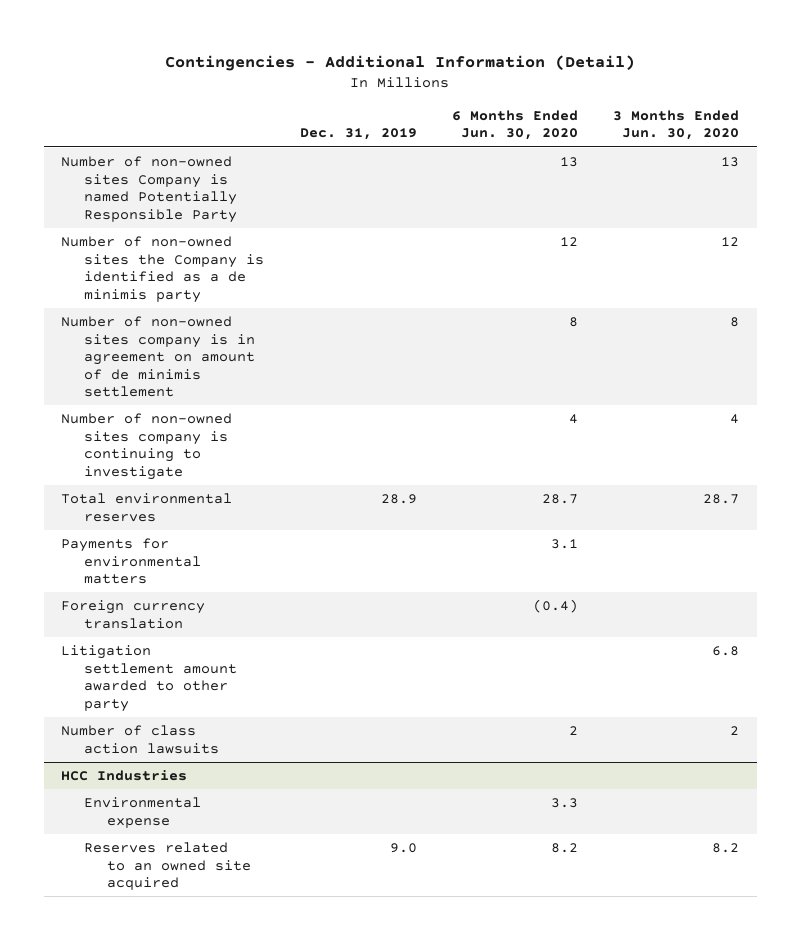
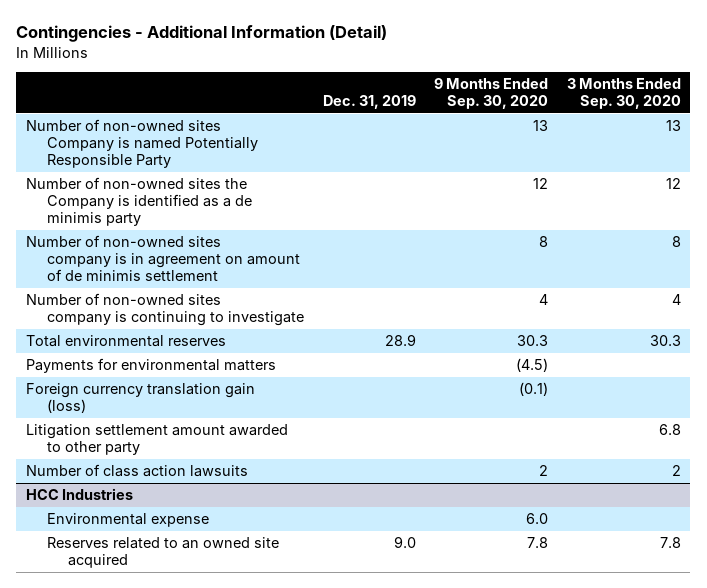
[451,109,578,141] 6 Months Ended Jun. 30, 2020 -> none
[613,109,740,141] 3 Months Ended Jun. 30, 2020 -> none
none -> [434,77,549,109] 9 Months Ended Sep. 30, 2020
none -> [567,77,682,109] 3 Months Ended Sep. 30, 2020
[61,599,206,629] Foreign currency translation -> [25,383,255,414] Foreign currency translation gain (loss)

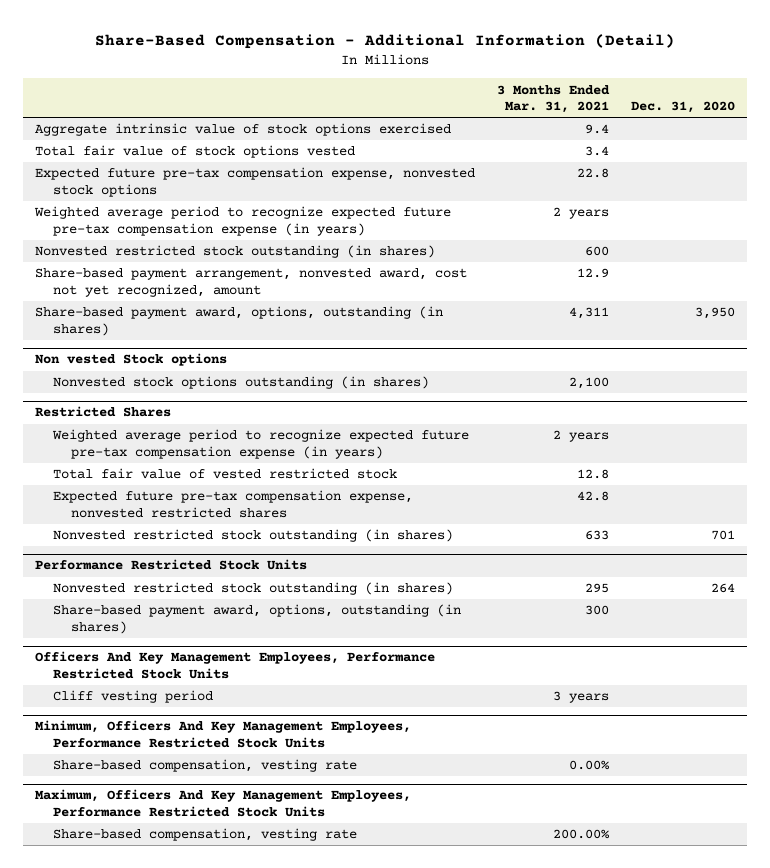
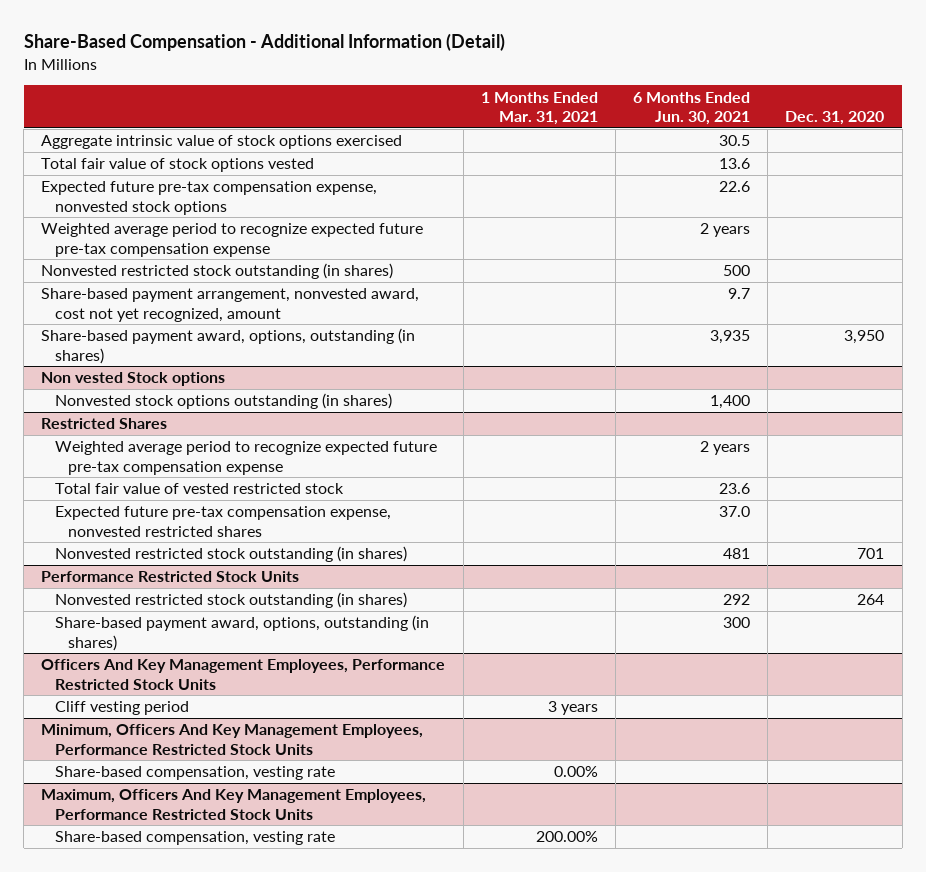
[496,84,610,114] 3 Months Ended Mar. 31, 2021 -> none
none -> [480,91,598,125] 1 Months Ended Mar. 31, 2021
none -> [633,91,751,125] 6 Months Ended Jun. 30, 2021
[33,206,451,236] Weighted average period to recognize expected future pre-tax compensation expense (in years) -> [41,223,424,257] Weighted average period to recognize expected future pre-tax compensation expense
[51,429,469,459] Weighted average period to recognize expected future pre-tax compensation expense (in years) -> [54,441,437,475] Weighted average period to recognize expected future pre-tax compensation expense

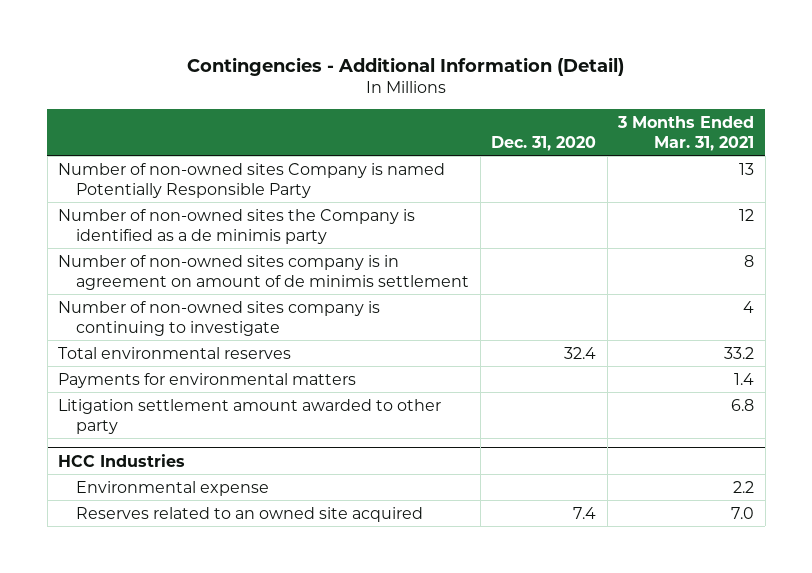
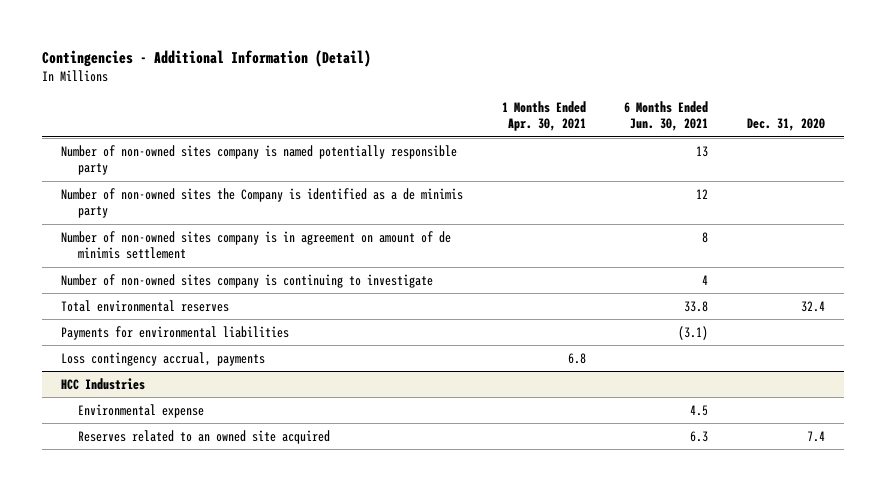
[617,115,755,151] 3 Months Ended Mar. 31, 2021 -> none
none -> [501,100,586,132] 1 Months Ended Apr. 30, 2021
none -> [624,100,709,132] 6 Months Ended Jun. 30, 2021
[58,162,446,198] Number of non-owned sites Company is named Potentially Responsible Party -> [61,144,458,176] Number of non-owned sites company is named potentially responsible party
[58,398,442,434] Litigation settlement amount awarded to other party -> none
[58,372,357,388] Payments for environmental matters -> [61,325,290,340] Payments for environmental liabilities
none -> [61,351,266,366] Loss contingency accrual, payments

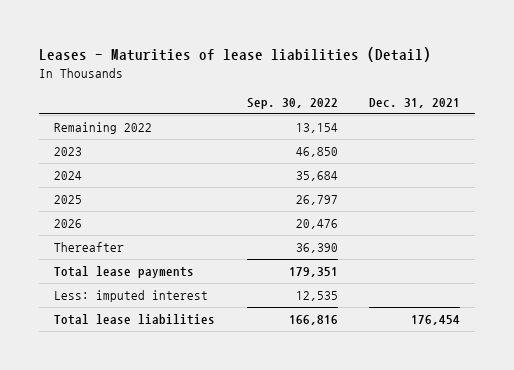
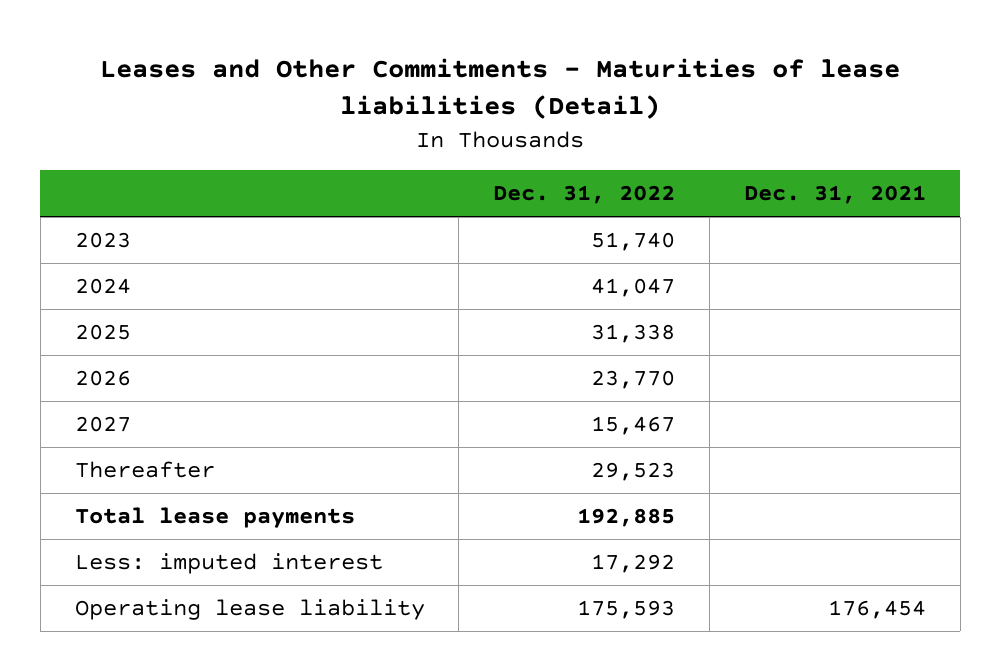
[38,47,431,63] Leases - Maturities of lease liabilities (Detail) -> [100,58,901,120] Leases and Other Commitments - Maturities of lease liabilities (Detail)
[246,97,338,109] Sep. 30, 2022 -> none
none -> [493,185,676,205] Dec. 31, 2022
[54,122,153,135] Remaining 2022 -> none
none -> [74,415,131,432] 2027
[54,314,216,326] Total lease liabilities -> [74,598,425,620] Operating lease liability

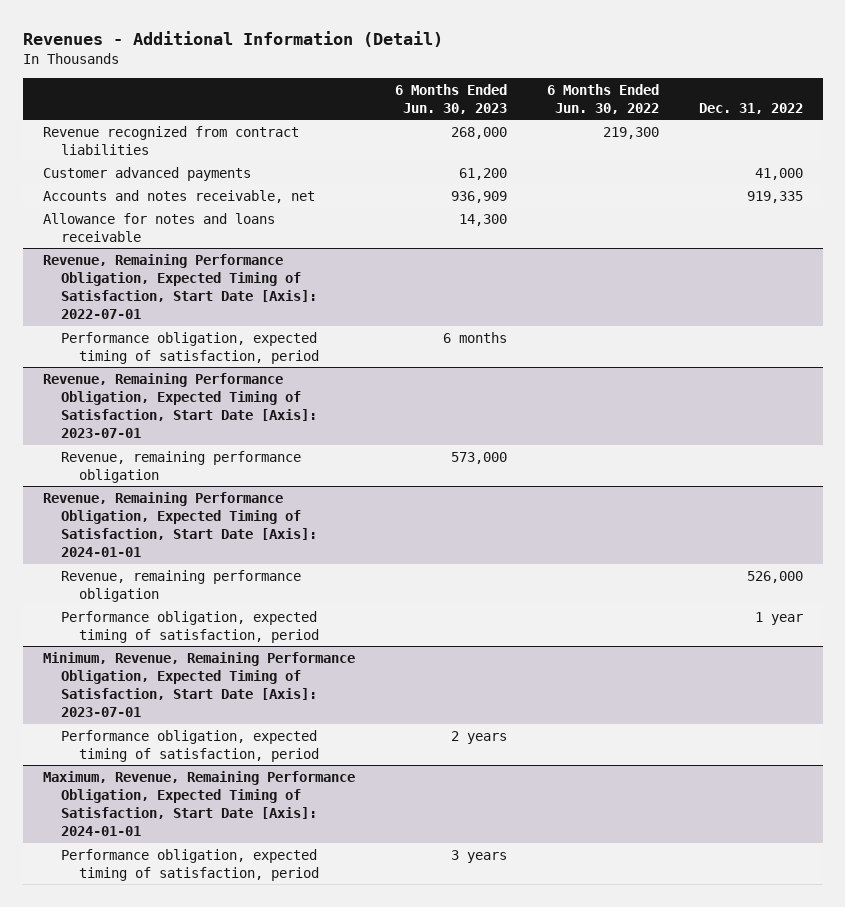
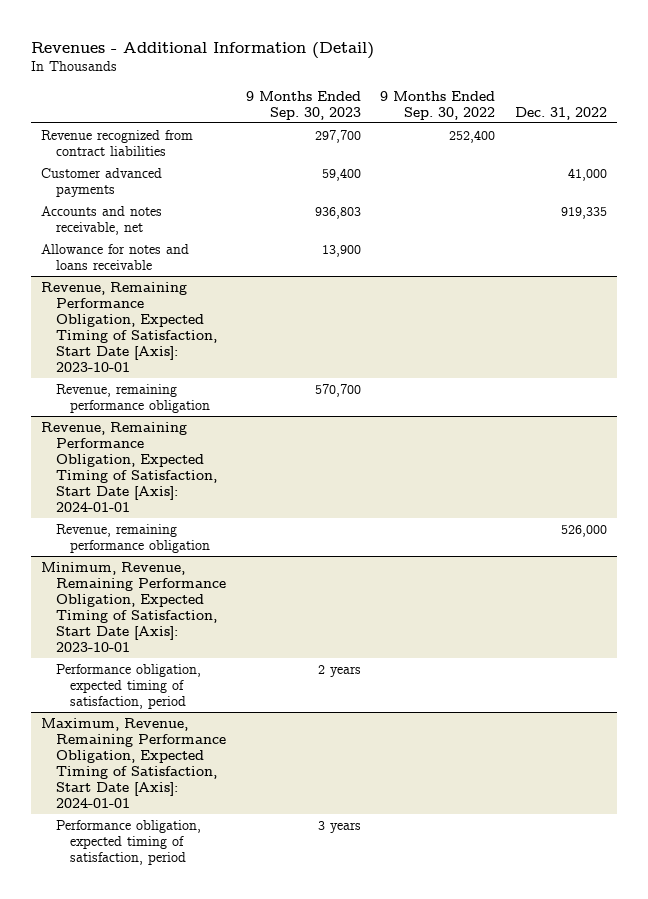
[394,83,507,115] 6 Months Ended Jun. 30, 2023 -> none
[546,83,659,115] 6 Months Ended Jun. 30, 2022 -> none
none -> [245,90,361,120] 9 Months Ended Sep. 30, 2023
none -> [380,90,496,120] 9 Months Ended Sep. 30, 2022
[42,253,317,320] Revenue, Remaining Performance Obligation, Expected Timing of Satisfaction, Start Date [Axis]: 2022-07-01 -> none
[60,331,319,364] Performance obligation, expected timing of satisfaction, period -> none
[42,372,317,439] Revenue, Remaining Performance Obligation, Expected Timing of Satisfaction, Start Date [Axis]: 2023-07-01 -> none
[60,450,301,483] Revenue, remaining performance obligation -> none
none -> [41,281,217,372] Revenue, Remaining Performance Obligation, Expected Timing of Satisfaction, Start Date [Axis]: 2023-10-01
none -> [55,383,211,413] Revenue, remaining performance obligation
[60,610,319,643] Performance obligation, expected timing of satisfaction, period -> none
[42,651,355,718] Minimum, Revenue, Remaining Performance Obligation, Expected Timing of Satisfaction, Start Date [Axis]: 2023-07-01 -> [41,561,226,652] Minimum, Revenue, Remaining Performance Obligation, Expected Timing of Satisfaction, Start Date [Axis]: 2023-10-01

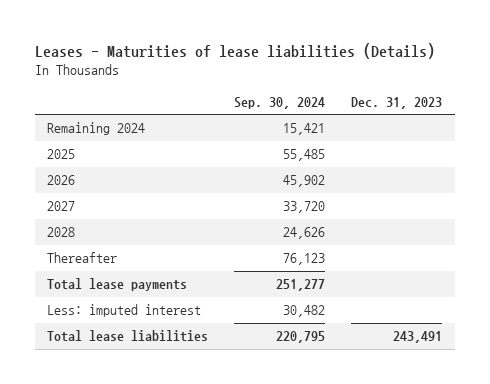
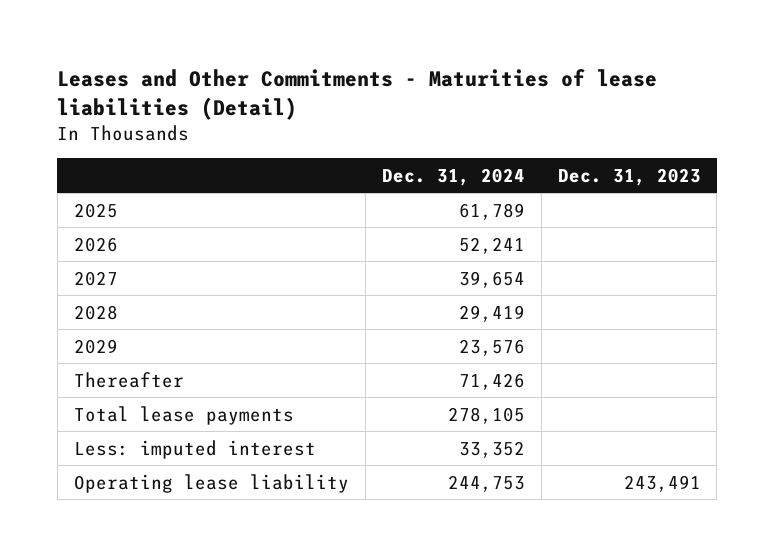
[34,42,435,59] Leases - Maturities of lease liabilities (Details) -> [57,69,658,120] Leases and Other Commitments - Maturities of lease liabilities (Detail)
[234,96,326,109] Sep. 30, 2024 -> none
none -> [381,167,525,186] Dec. 31, 2024
[47,122,146,136] Remaining 2024 -> none
none -> [73,338,118,354] 2029
[47,330,209,343] Total lease liabilities -> [73,473,349,493] Operating lease liability

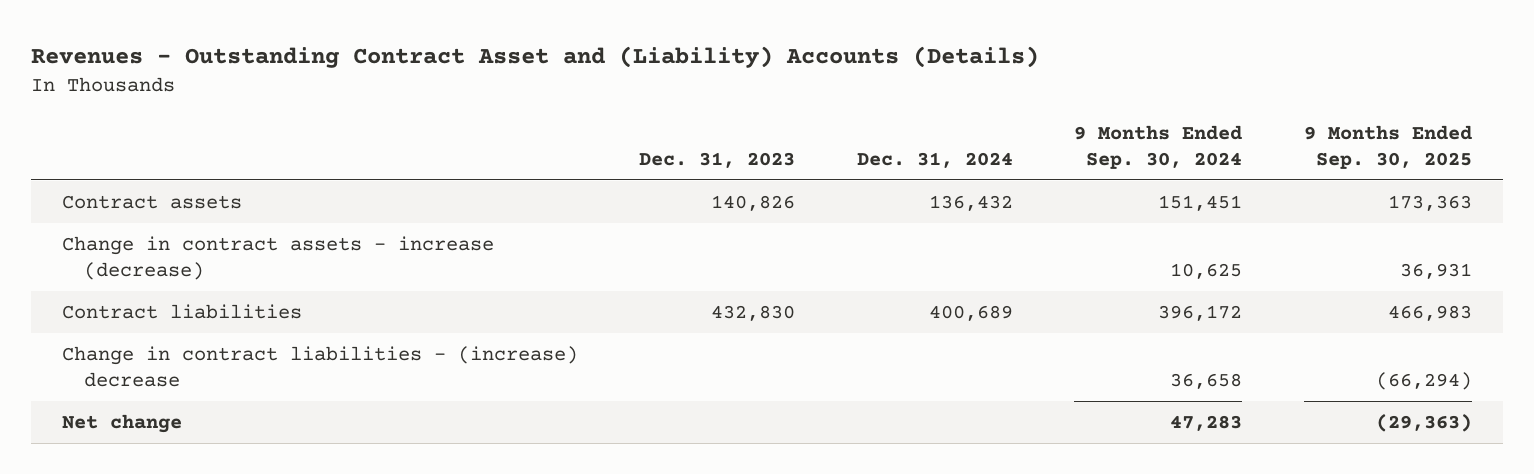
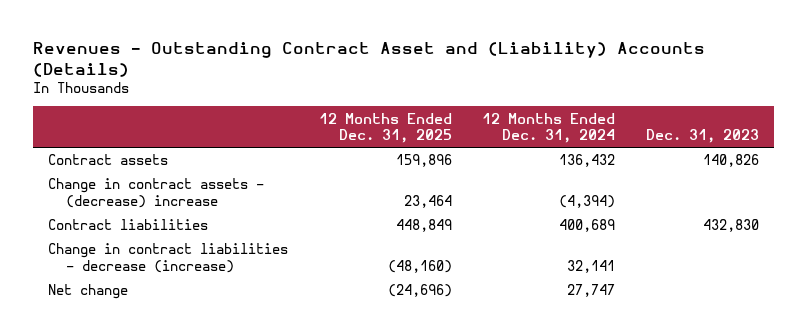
[856,151,1013,168] Dec. 31, 2024 -> none
[1074,124,1243,169] 9 Months Ended Sep. 30, 2024 -> none
[1303,124,1472,169] 9 Months Ended Sep. 30, 2025 -> none
none -> [318,112,452,144] 12 Months Ended Dec. 31, 2025
none -> [482,112,616,144] 12 Months Ended Dec. 31, 2024
[61,235,494,280] Change in contract assets - increase (decrease) -> [47,178,264,208] Change in contract assets - (decrease) increase
[61,345,578,387] Change in contract liabilities - (increase) decrease -> [47,243,288,273] Change in contract liabilities - decrease (increase)

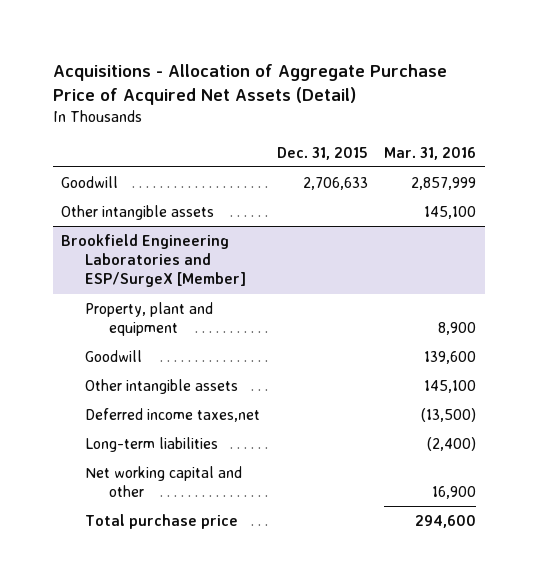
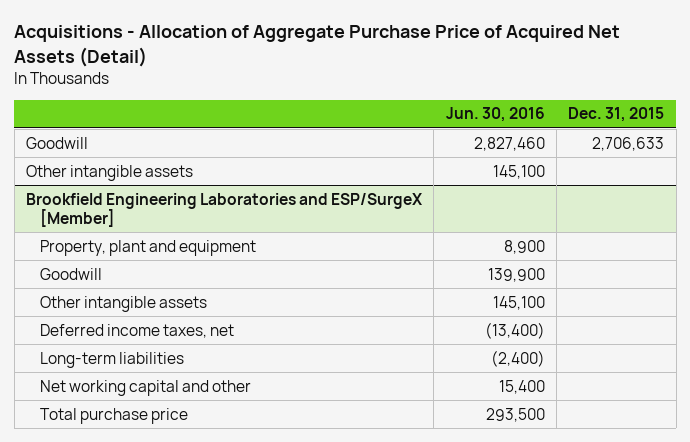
[384,146,477,160] Mar. 31, 2016 -> none
none -> [445,107,545,123] Jun. 30, 2016
[85,407,261,422] Deferred income taxes,net -> [40,323,235,338] Deferred income taxes, net

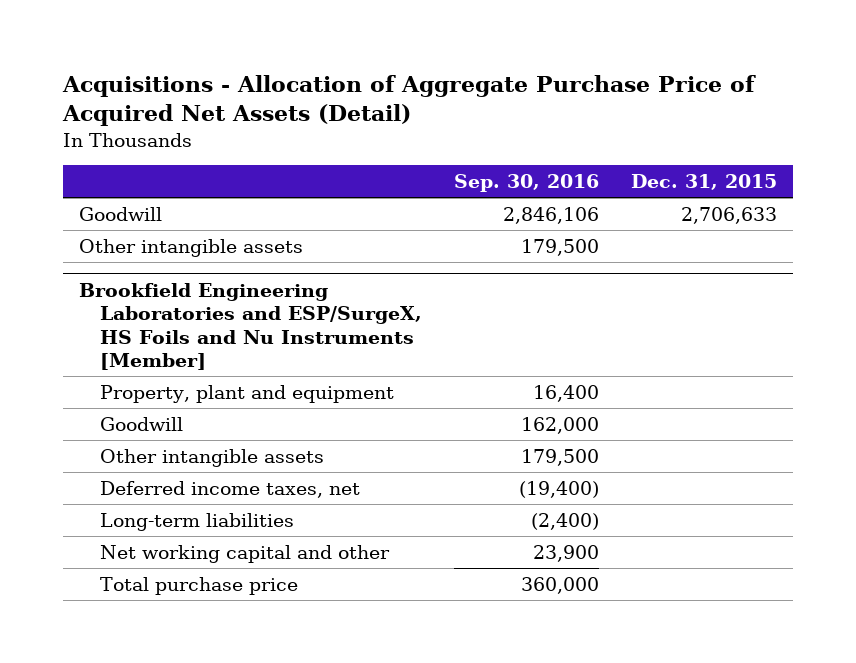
[445,107,545,123] Jun. 30, 2016 -> none
none -> [454,174,600,193] Sep. 30, 2016
[25,192,422,228] Brookfield Engineering Laboratories and ESP/SurgeX [Member] -> [79,282,423,371] Brookfield Engineering Laboratories and ESP/SurgeX, HS Foils and Nu Instruments [Member]

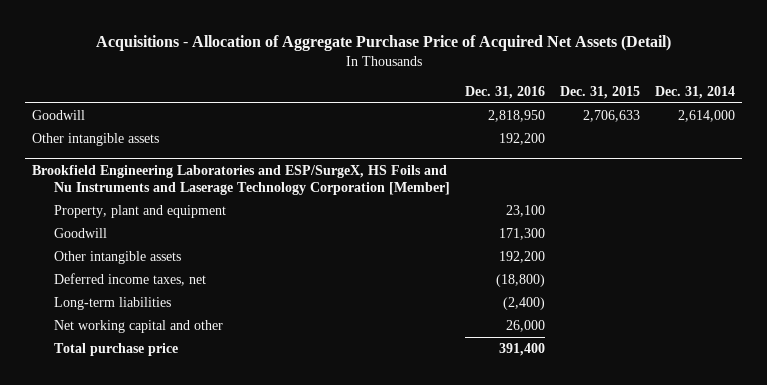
[454,174,600,193] Sep. 30, 2016 -> none
none -> [465,85,546,99] Dec. 31, 2016
none -> [654,85,735,99] Dec. 31, 2014
[79,282,423,371] Brookfield Engineering Laboratories and ESP/SurgeX, HS Foils and Nu Instruments [Member] -> [32,164,451,196] Brookfield Engineering Laboratories and ESP/SurgeX, HS Foils and Nu Instruments and Laserage Technology Corporation [Member]

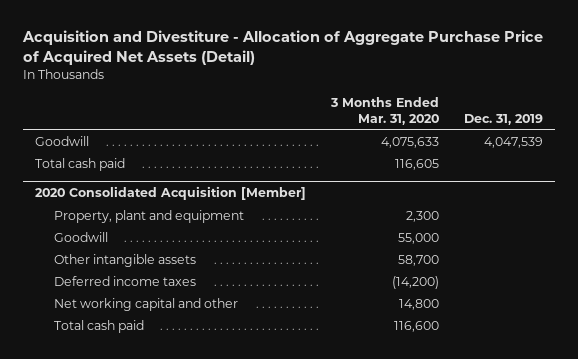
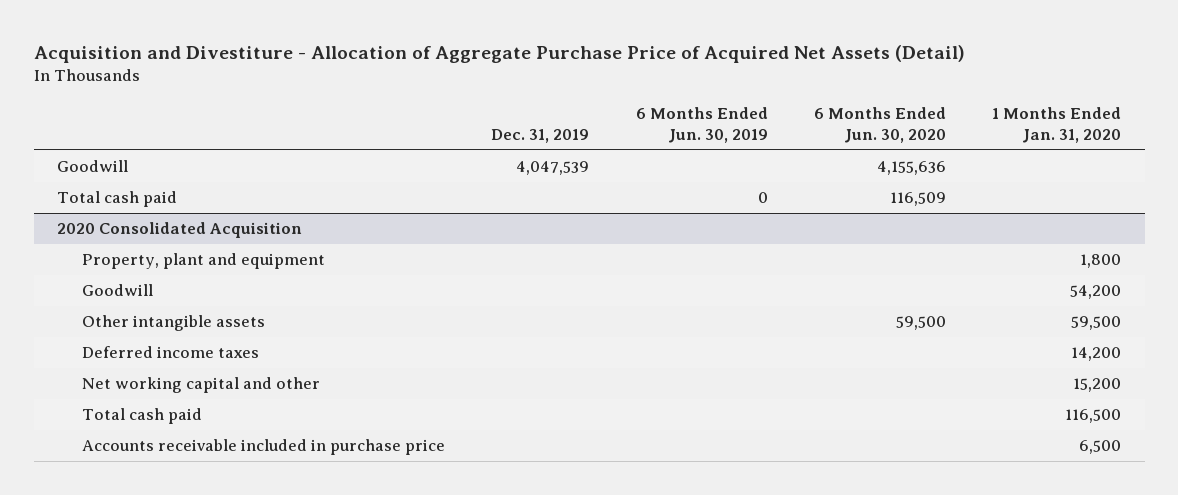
[329,97,439,125] 3 Months Ended Mar. 31, 2020 -> none
none -> [635,106,768,144] 6 Months Ended Jun. 30, 2019
none -> [813,106,946,144] 6 Months Ended Jun. 30, 2020
none -> [992,106,1122,144] 1 Months Ended Jan. 31, 2020
[35,186,307,201] 2020 Consolidated Acquisition [Member] -> [56,222,302,239] 2020 Consolidated Acquisition
none -> [81,439,445,456] Accounts receivable included in purchase price

